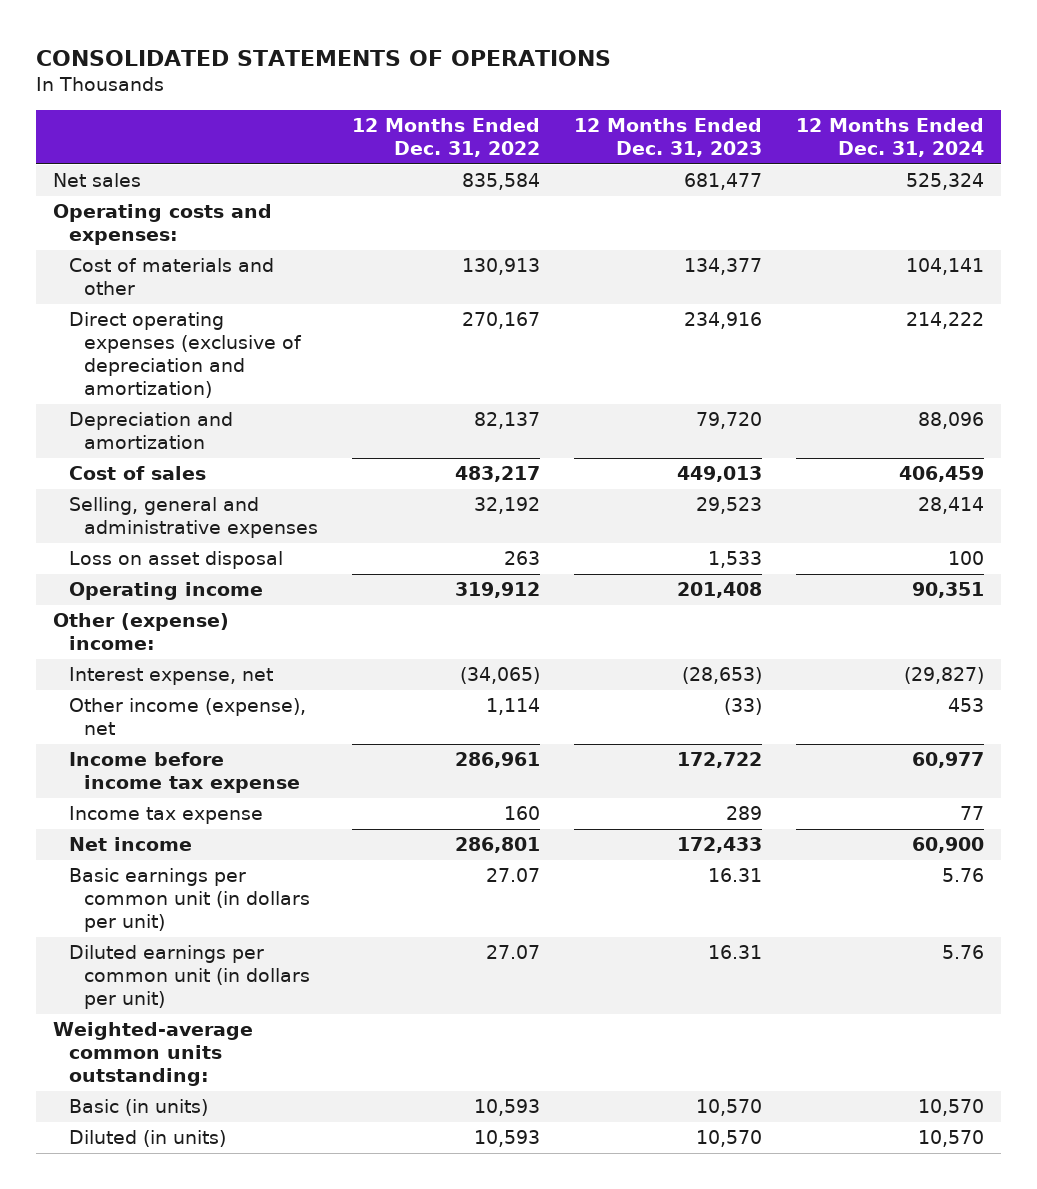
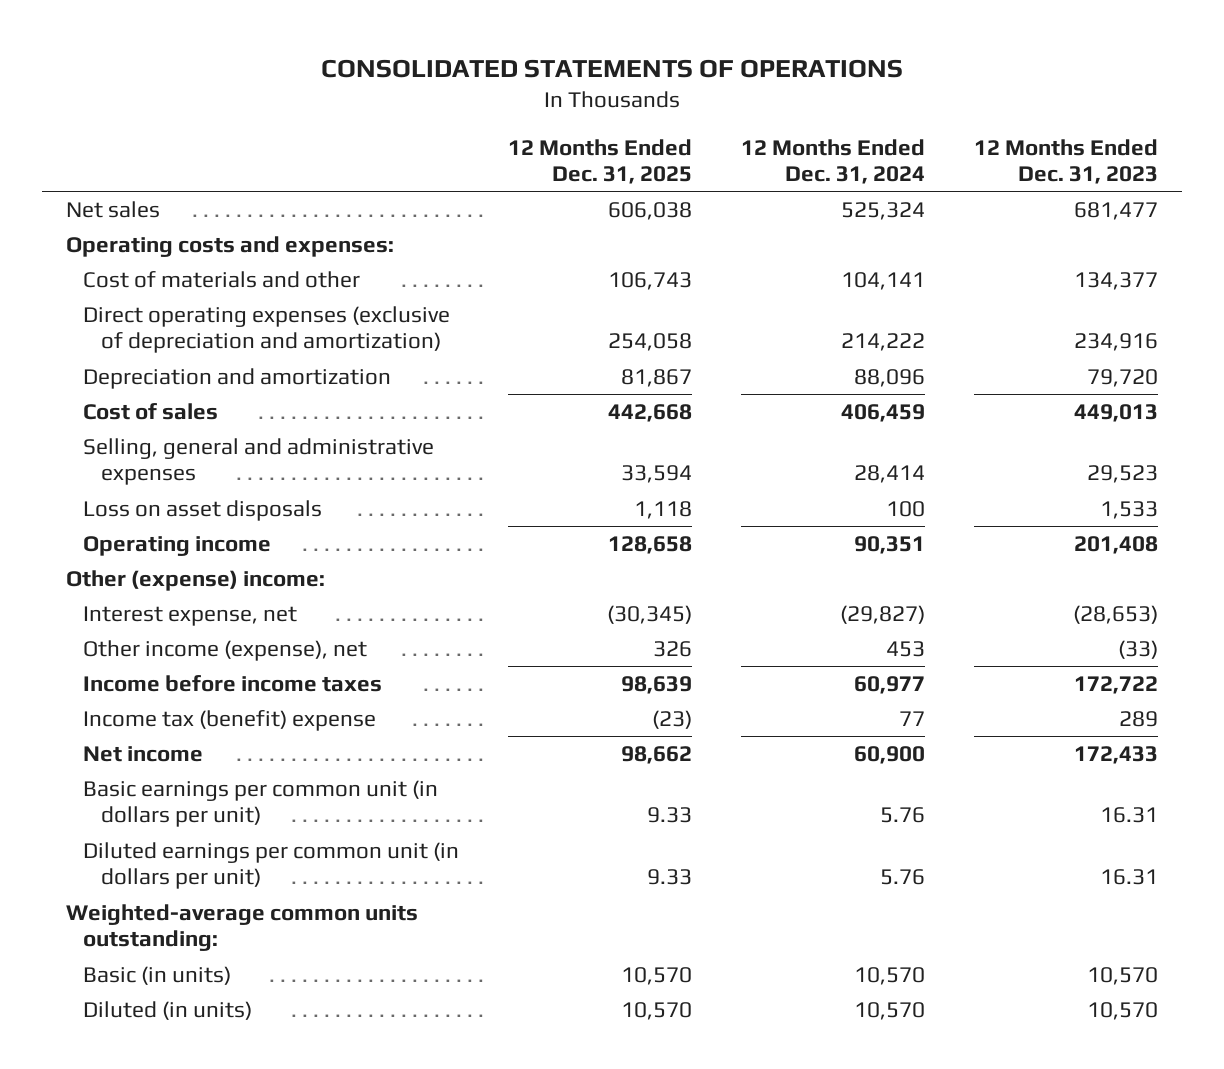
[351,118,540,158] 12 Months Ended Dec. 31, 2022 -> none
none -> [508,138,693,184] 12 Months Ended Dec. 31, 2025
[68,551,283,570] Loss on asset disposal -> [83,500,323,522] Loss on asset disposals
[68,752,301,794] Income before income tax expense -> [83,675,383,693] Income before income taxes
[68,806,263,825] Income tax expense -> [83,710,377,732] Income tax (benefit) expense

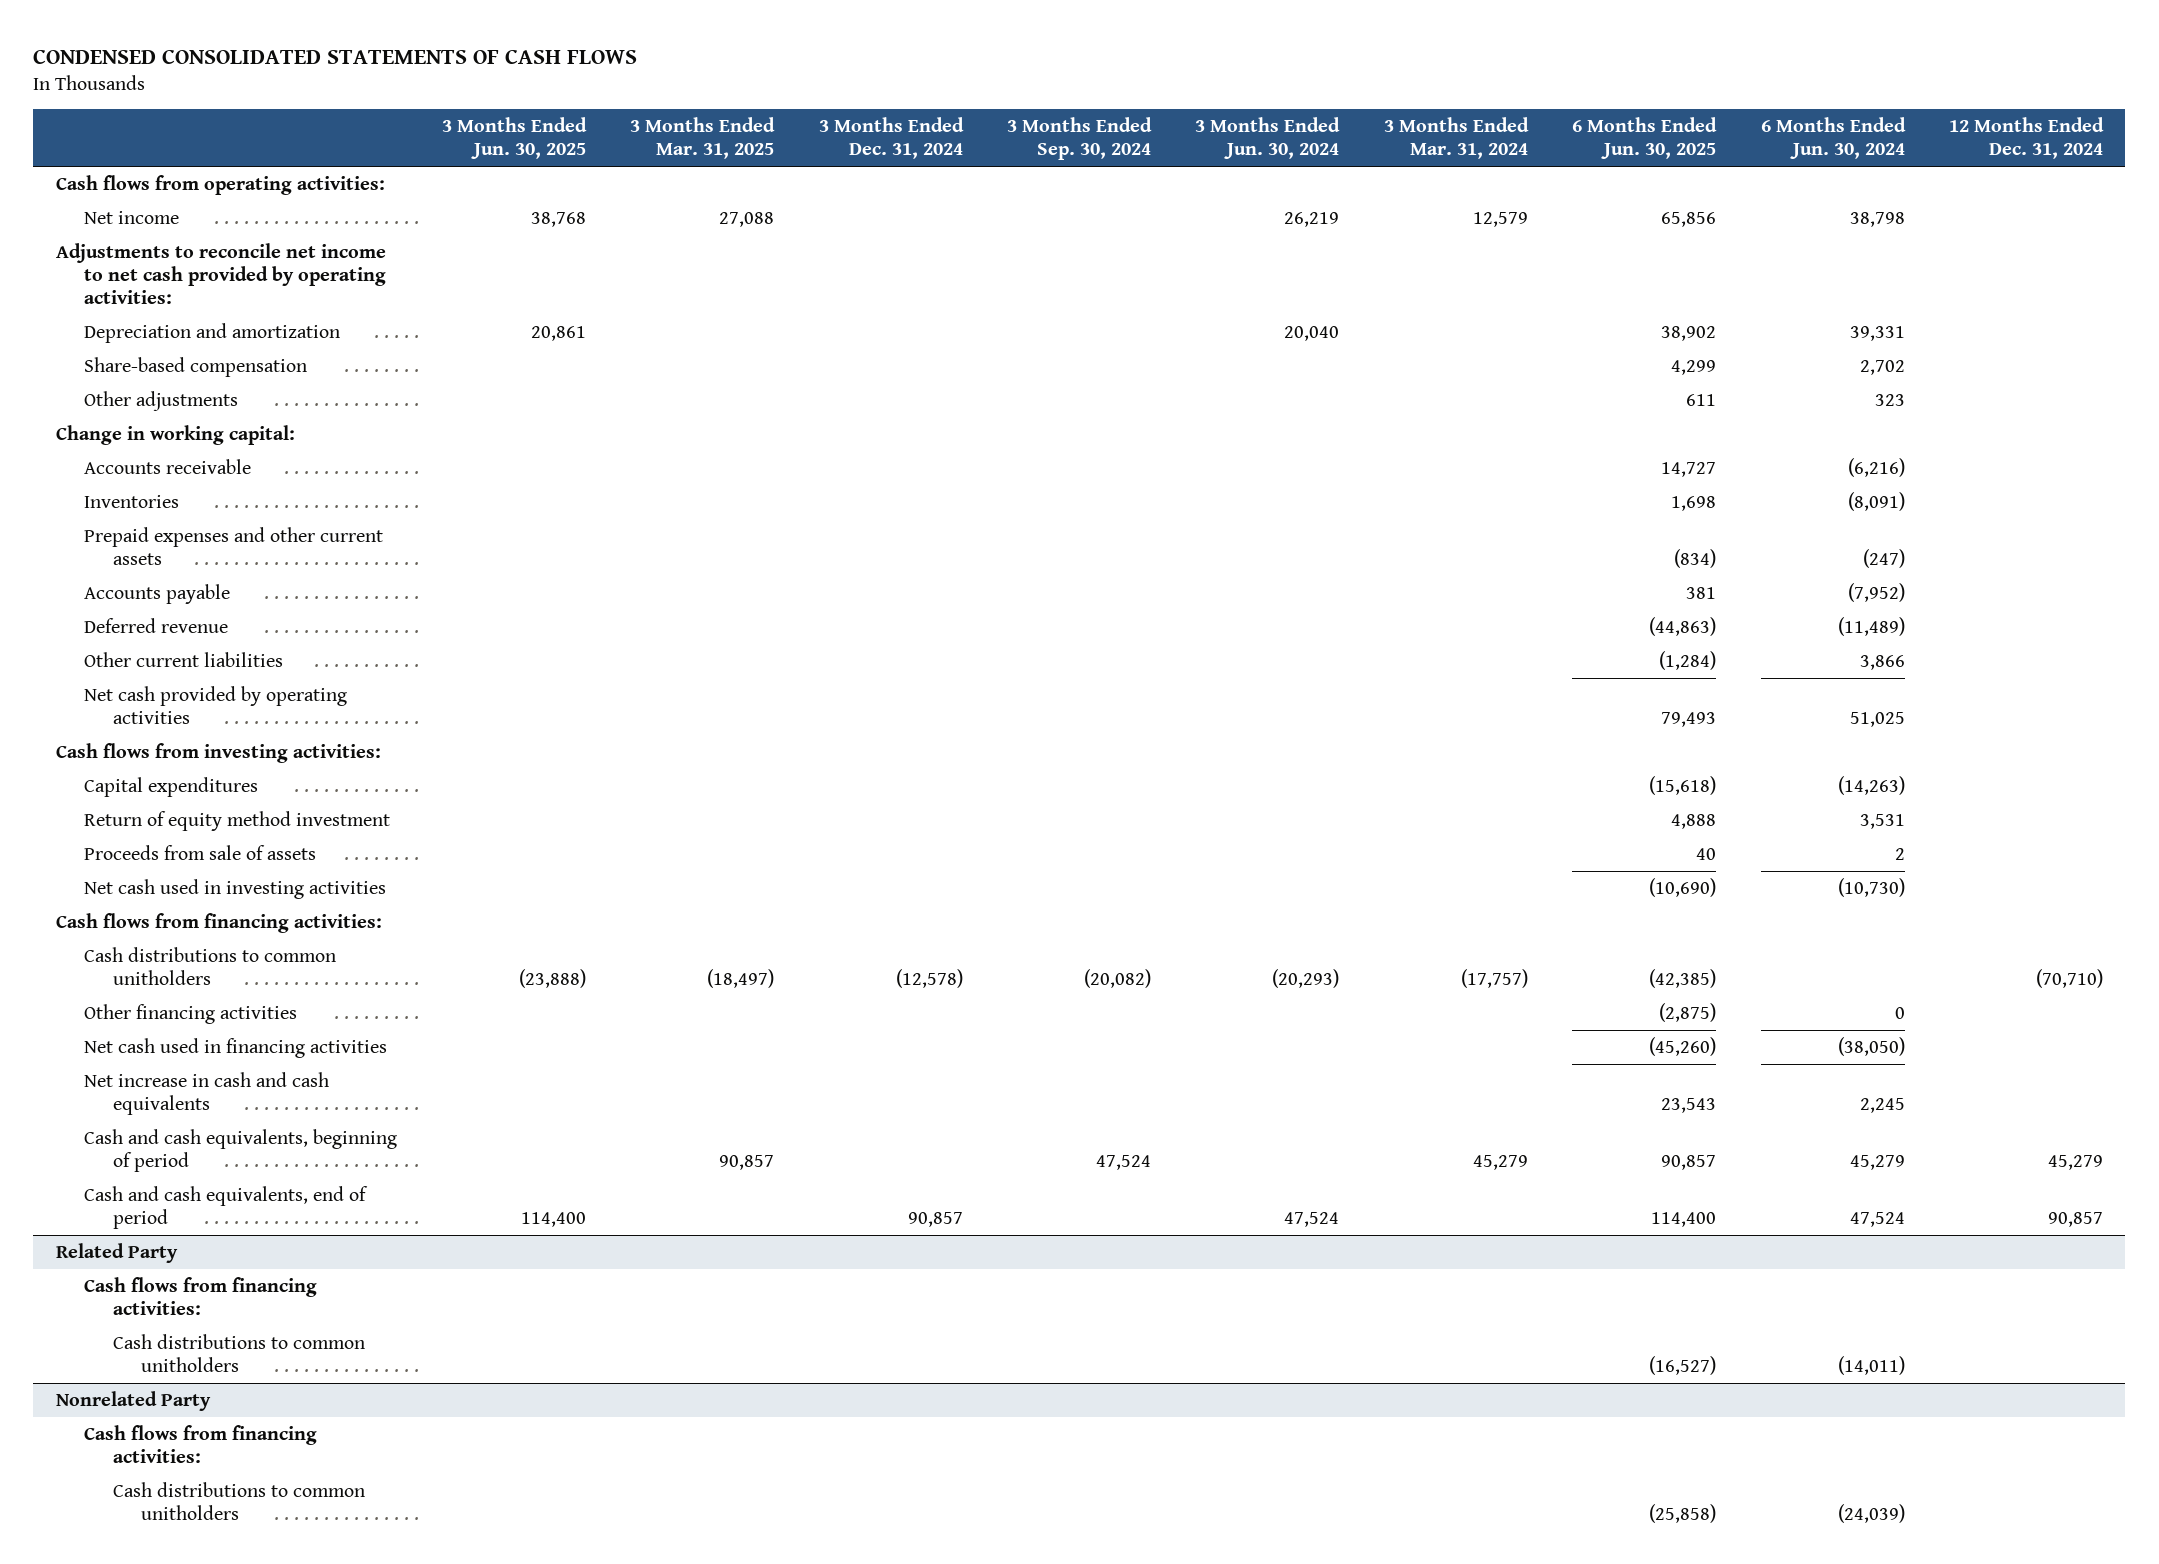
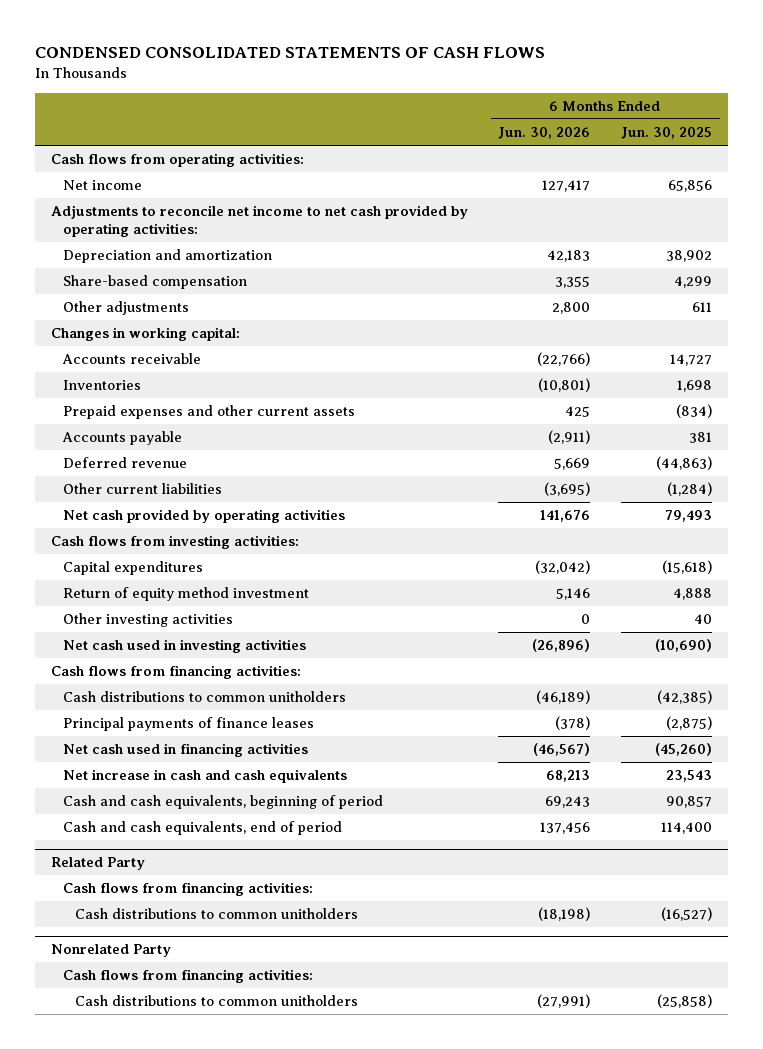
[441,117,587,160] 3 Months Ended Jun. 30, 2025 -> none
[630,117,776,160] 3 Months Ended Mar. 31, 2025 -> none
[818,117,964,160] 3 Months Ended Dec. 31, 2024 -> none
[1006,117,1152,161] 3 Months Ended Sep. 30, 2024 -> none
[1195,117,1341,160] 3 Months Ended Jun. 30, 2024 -> none
[1383,117,1529,160] 3 Months Ended Mar. 31, 2024 -> none
[1760,117,1906,160] 6 Months Ended Jun. 30, 2024 -> none
[1949,117,2105,160] 12 Months Ended Dec. 31, 2024 -> none
none -> [498,127,591,140] Jun. 30, 2026
[55,425,295,446] Change in working capital: -> [50,327,240,342] Changes in working capital:
[84,845,317,861] Proceeds from sale of assets -> none
none -> [62,613,233,628] Other investing activities
[84,1004,298,1025] Other financing activities -> [62,717,314,732] Principal payments of finance leases

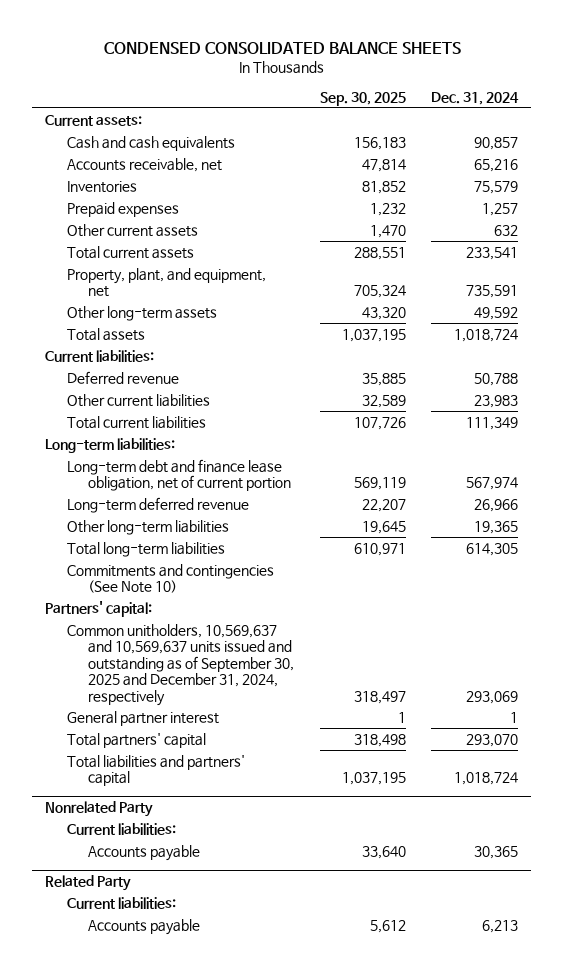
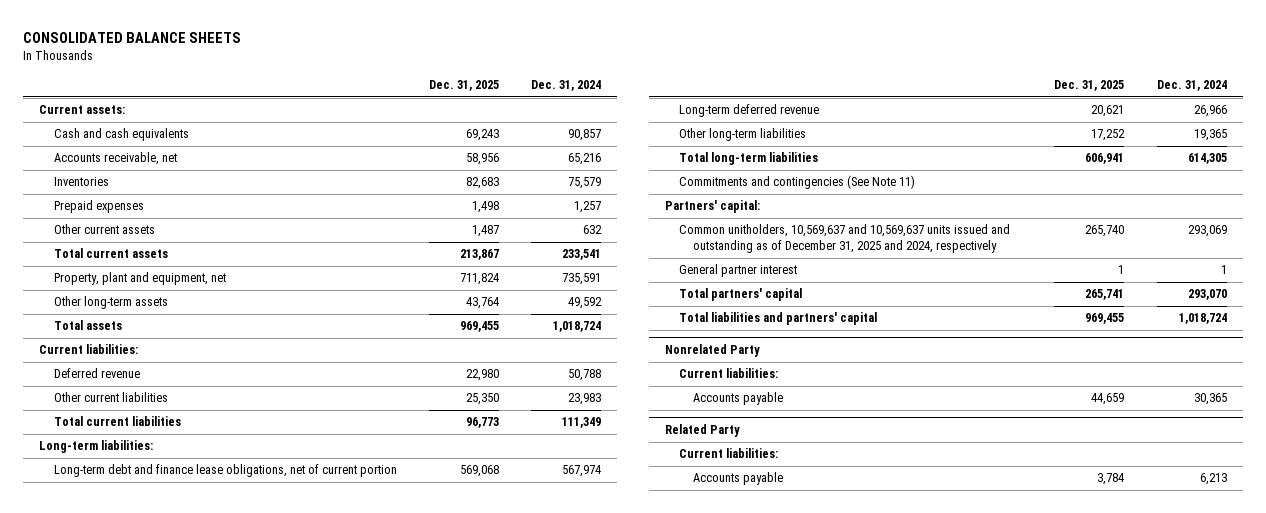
[103,41,461,54] CONDENSED CONSOLIDATED BALANCE SHEETS -> [23,32,242,44] CONSOLIDATED BALANCE SHEETS
[319,92,406,107] Sep. 30, 2025 -> none
none -> [428,80,499,92] Dec. 31, 2025
[66,267,266,298] Property, plant, and equipment, net -> [53,272,226,286] Property, plant and equipment, net
[66,458,292,492] Long-term debt and finance lease obligation, net of current portion -> [53,464,397,478] Long-term debt and finance lease obligations, net of current portion
[66,563,274,594] Commitments and contingencies (See Note 10) -> [679,175,916,190] Commitments and contingencies (See Note 11)
[66,623,295,706] Common unitholders, 10,569,637 and 10,569,637 units issued and outstanding as of September 30, 2025 and December 31, 2024, respectively -> [679,224,1011,254] Common unitholders, 10,569,637 and 10,569,637 units issued and outstanding as of December 31, 2025 and 2024, respectively

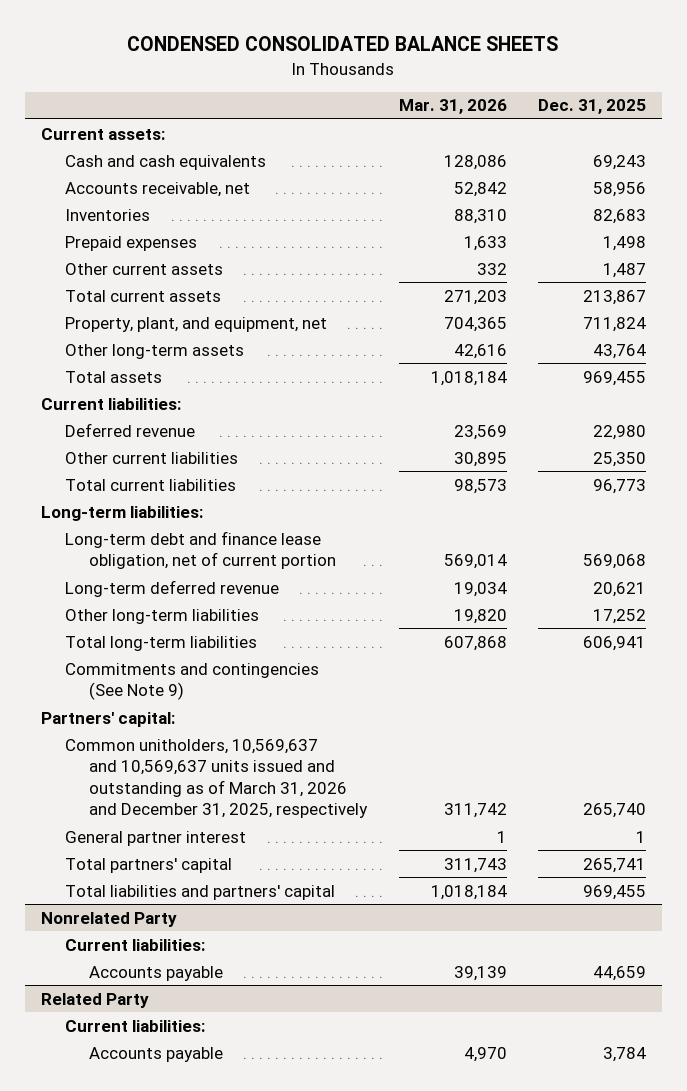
[23,32,242,44] CONSOLIDATED BALANCE SHEETS -> [127,36,559,52] CONDENSED CONSOLIDATED BALANCE SHEETS
[531,80,602,92] Dec. 31, 2024 -> none
none -> [398,99,507,115] Mar. 31, 2026
[53,272,226,286] Property, plant and equipment, net -> [64,316,327,332] Property, plant, and equipment, net
[53,464,397,478] Long-term debt and finance lease obligations, net of current portion -> [64,530,337,570] Long-term debt and finance lease obligation, net of current portion
[679,175,916,190] Commitments and contingencies (See Note 11) -> [64,662,319,701] Commitments and contingencies (See Note 9)
[679,224,1011,254] Common unitholders, 10,569,637 and 10,569,637 units issued and outstanding as of December 31, 2025 and 2024, respectively -> [64,738,369,819] Common unitholders, 10,569,637 and 10,569,637 units issued and outstanding as of March 31, 2026 and December 31, 2025, respectively

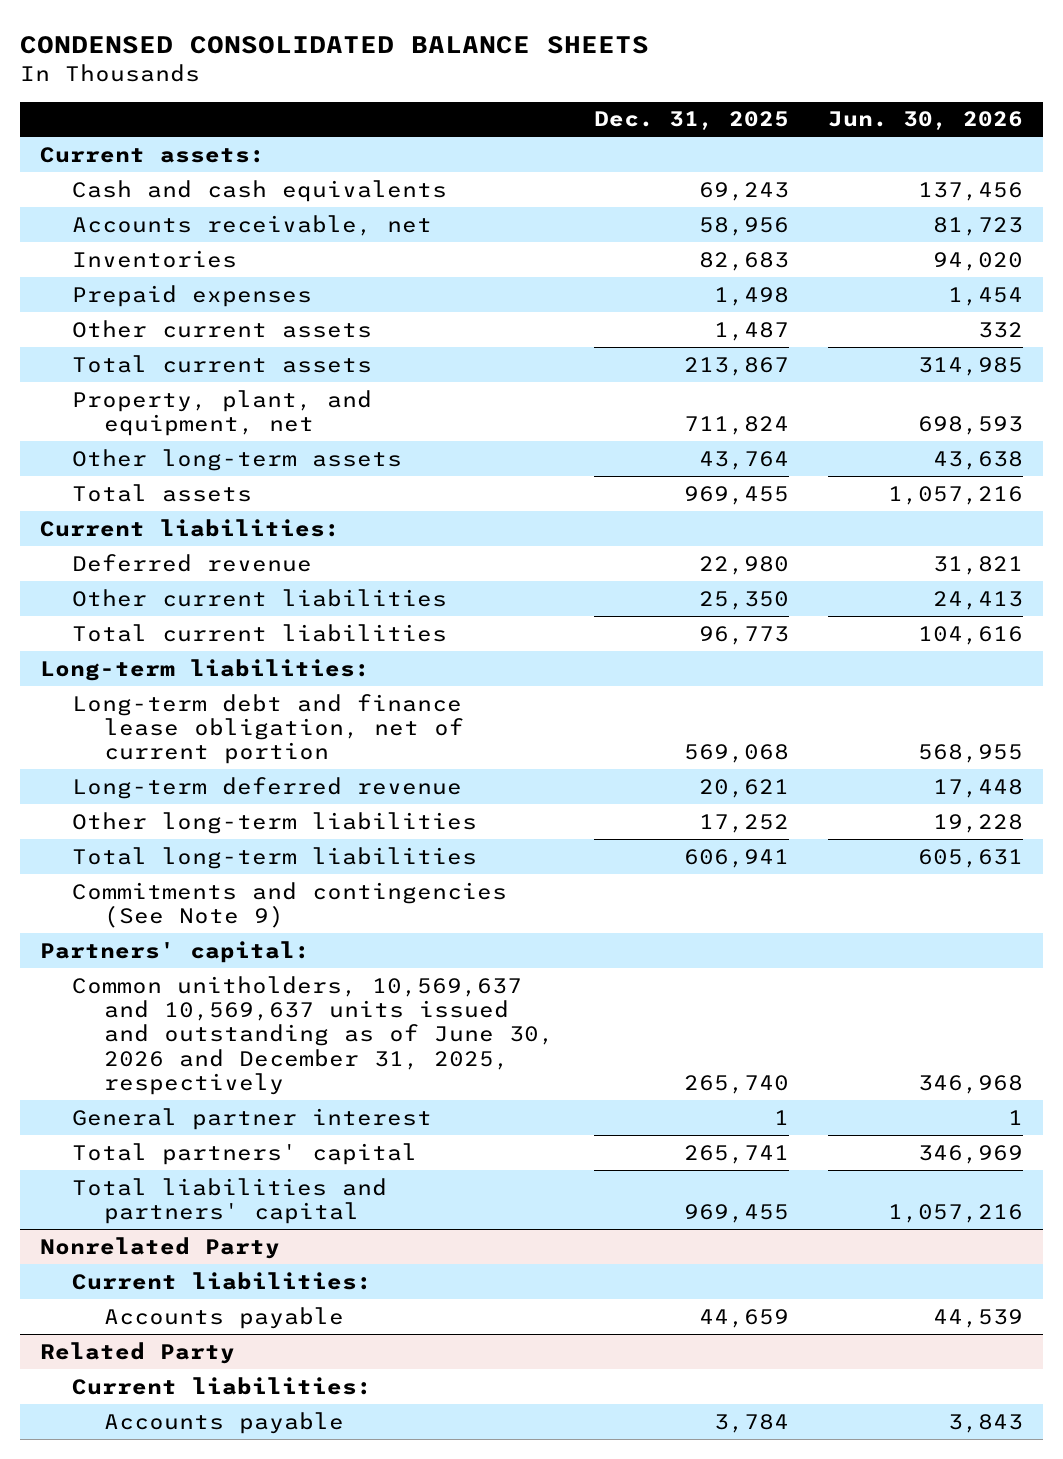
[398,99,507,115] Mar. 31, 2026 -> none
none -> [827,111,1023,131] Jun. 30, 2026
[64,738,369,819] Common unitholders, 10,569,637 and 10,569,637 units issued and outstanding as of March 31, 2026 and December 31, 2025, respectively -> [72,975,555,1096] Common unitholders, 10,569,637 and 10,569,637 units issued and outstanding as of June 30, 2026 and December 31, 2025, respectively

